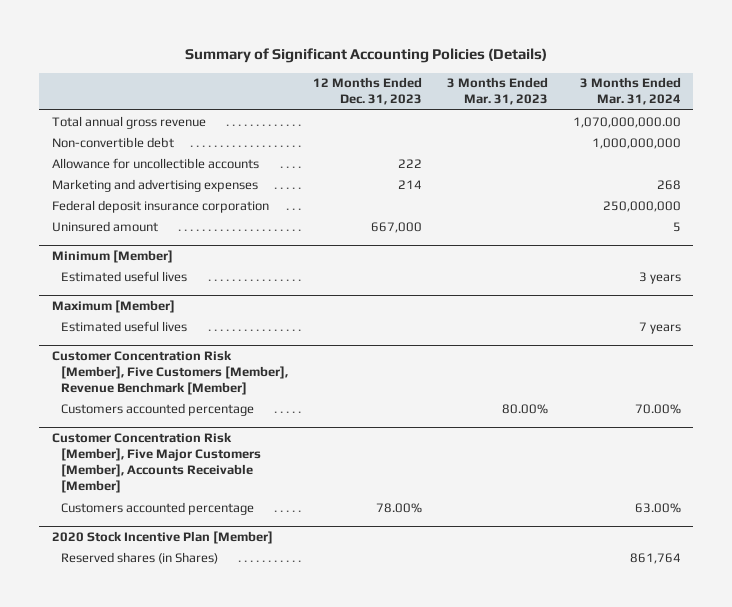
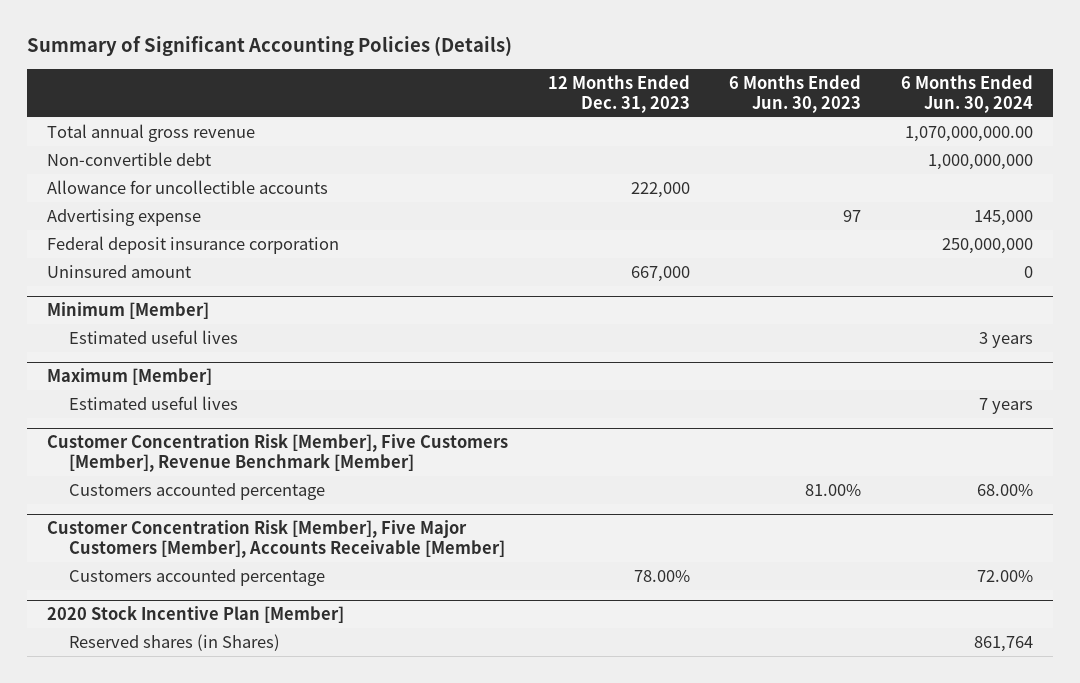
[446,77,548,106] 3 Months Ended Mar. 31, 2023 -> none
[579,77,681,106] 3 Months Ended Mar. 31, 2024 -> none
none -> [729,74,862,113] 6 Months Ended Jun. 30, 2023
none -> [900,74,1033,113] 6 Months Ended Jun. 30, 2024
[51,178,258,192] Marketing and advertising expenses -> none
[398,158,423,168] 222 -> [630,181,690,198] 222,000
none -> [47,208,202,226] Advertising expense

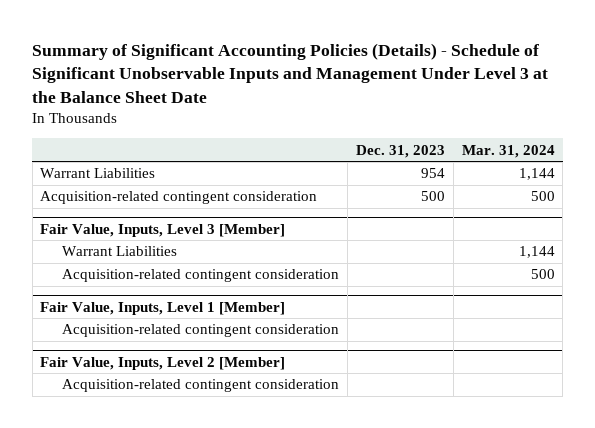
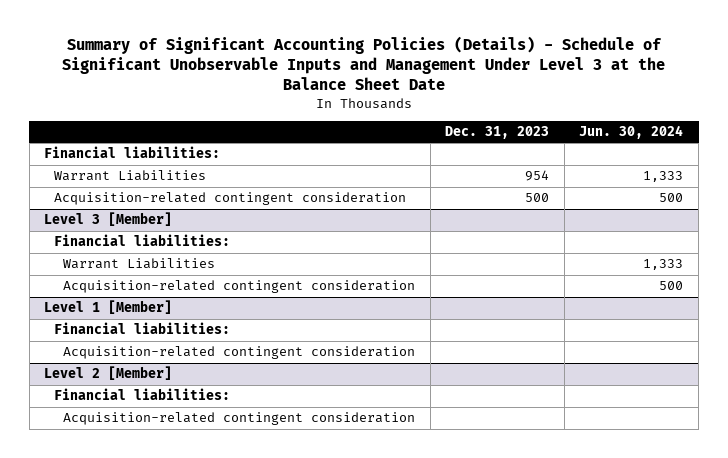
[461,144,555,158] Mar. 31, 2024 -> none
none -> [579,125,684,140] Jun. 30, 2024
none -> [44,146,221,159] Financial liabilities:
[40,223,286,237] Fair Value, Inputs, Level 3 [Member] -> [44,212,173,227] Level 3 [Member]
none -> [53,234,230,247] Financial liabilities:
[40,301,286,315] Fair Value, Inputs, Level 1 [Member] -> [44,300,173,315] Level 1 [Member]
none -> [53,322,230,335] Financial liabilities:
[40,356,286,370] Fair Value, Inputs, Level 2 [Member] -> [44,366,173,381] Level 2 [Member]
none -> [53,388,230,401] Financial liabilities:

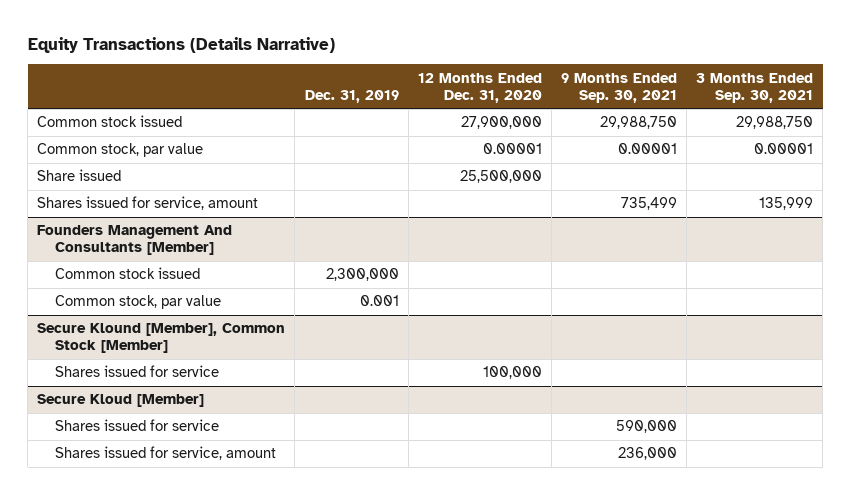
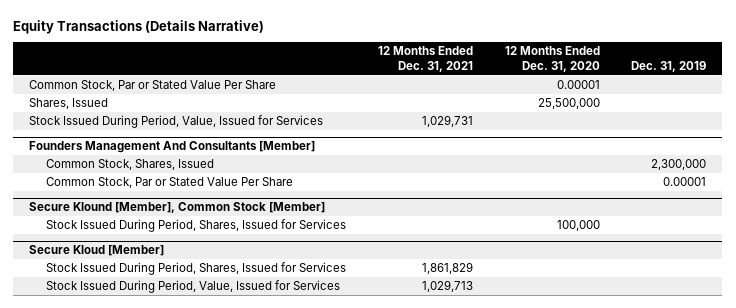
[560,72,677,103] 9 Months Ended Sep. 30, 2021 -> none
[695,72,813,103] 3 Months Ended Sep. 30, 2021 -> none
none -> [377,46,473,72] 12 Months Ended Dec. 31, 2021
[37,115,183,128] Common stock issued -> none
[37,143,204,158] Common stock, par value -> [29,80,277,92] Common Stock, Par or Stated Value Per Share
[37,169,122,182] Share issued -> [29,98,109,110] Shares, Issued
[37,196,259,211] Shares issued for service, amount -> [29,115,324,129] Stock Issued During Period, Value, Issued for Services
[54,267,200,280] Common stock issued -> [45,159,214,171] Common Stock, Shares, Issued
[54,295,221,310] Common stock, par value -> [45,177,293,189] Common Stock, Par or Stated Value Per Share
[359,295,399,307] 0.001 -> [663,177,707,187] 0.00001
[54,365,219,378] Shares issued for service -> [45,219,346,233] Stock Issued During Period, Shares, Issued for Services
[54,419,219,432] Shares issued for service -> [45,262,346,276] Stock Issued During Period, Shares, Issued for Services
[54,446,276,461] Shares issued for service, amount -> [45,280,340,294] Stock Issued During Period, Value, Issued for Services

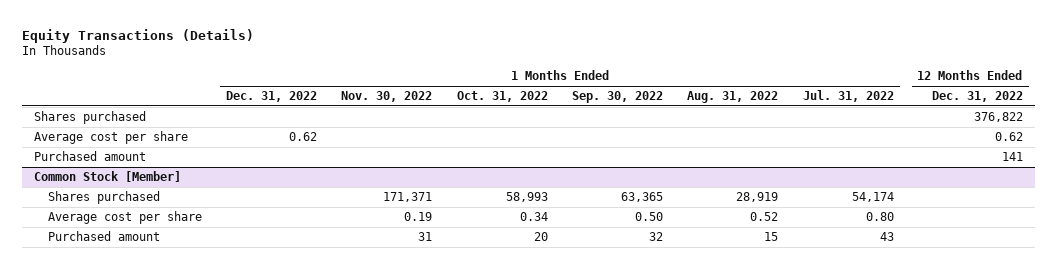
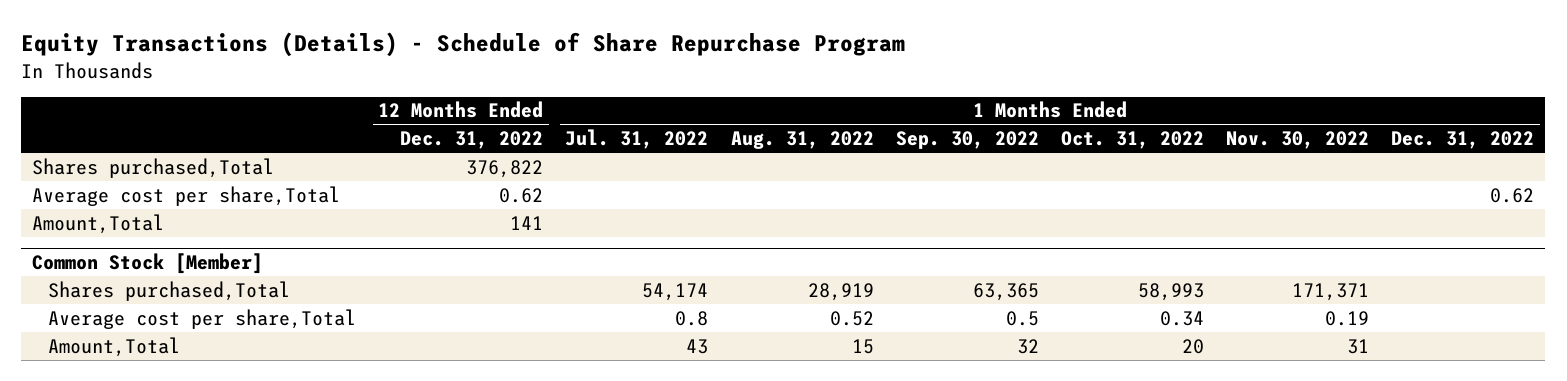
[21,28,254,43] Equity Transactions (Details) -> [21,32,906,58] Equity Transactions (Details) - Schedule of Share Repurchase Program
[33,111,146,125] Shares purchased -> [32,157,275,178] Shares purchased,Total
[33,131,188,145] Average cost per share -> [32,185,341,206] Average cost per share,Total
[33,151,146,162] Purchased amount -> [32,213,165,234] Amount,Total
[47,191,160,205] Shares purchased -> [48,280,291,301] Shares purchased,Total
[47,211,202,225] Average cost per share -> [48,308,357,329] Average cost per share,Total
[635,212,664,222] 0.50 -> [1005,310,1039,326] 0.5
[865,212,894,222] 0.80 -> [675,310,709,326] 0.8
[47,231,160,242] Purchased amount -> [48,336,181,357] Amount,Total

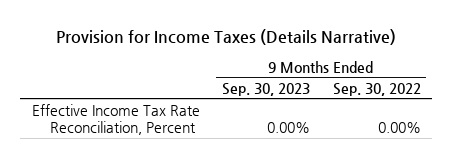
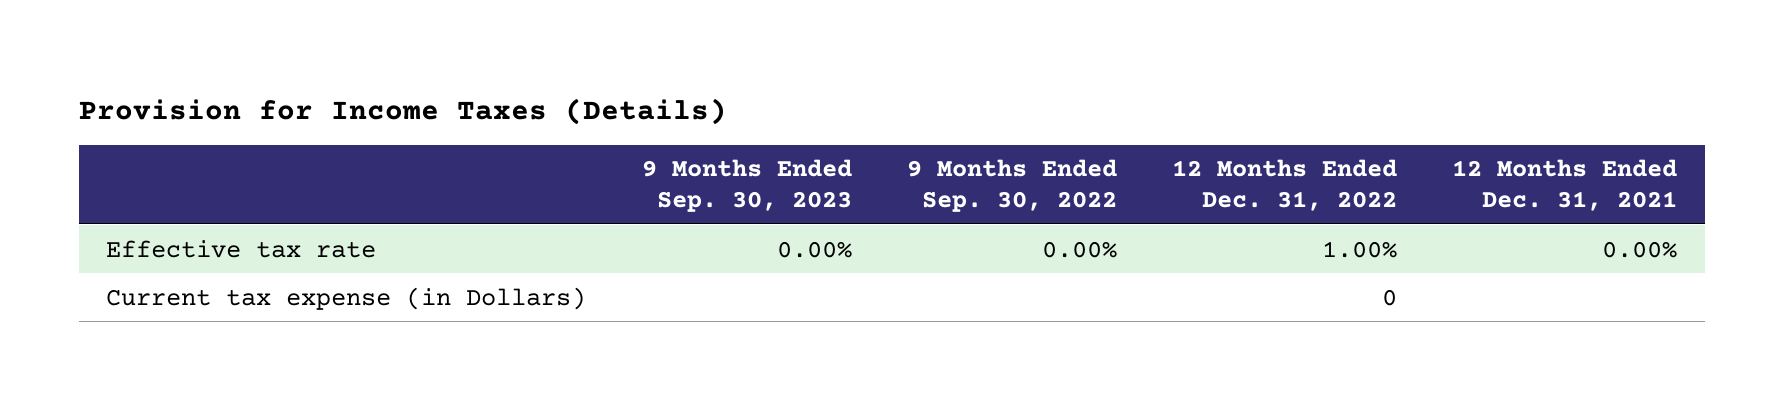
[56,29,397,46] Provision for Income Taxes (Details Narrative) -> [78,97,727,125] Provision for Income Taxes (Details)
none -> [1172,159,1398,211] 12 Months Ended Dec. 31, 2022
none -> [1452,159,1678,211] 12 Months Ended Dec. 31, 2021
[31,103,200,136] Effective Income Tax Rate Reconciliation, Percent -> [106,239,377,258] Effective tax rate
none -> [106,286,587,310] Current tax expense (in Dollars)

